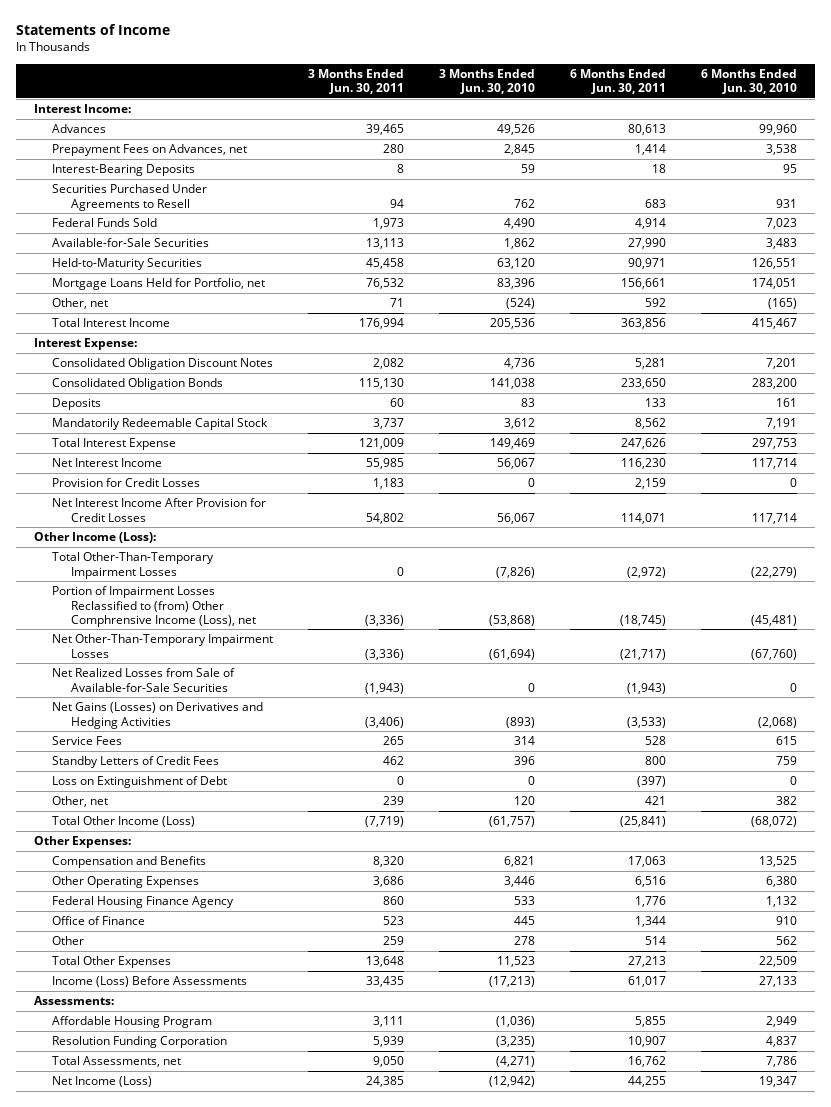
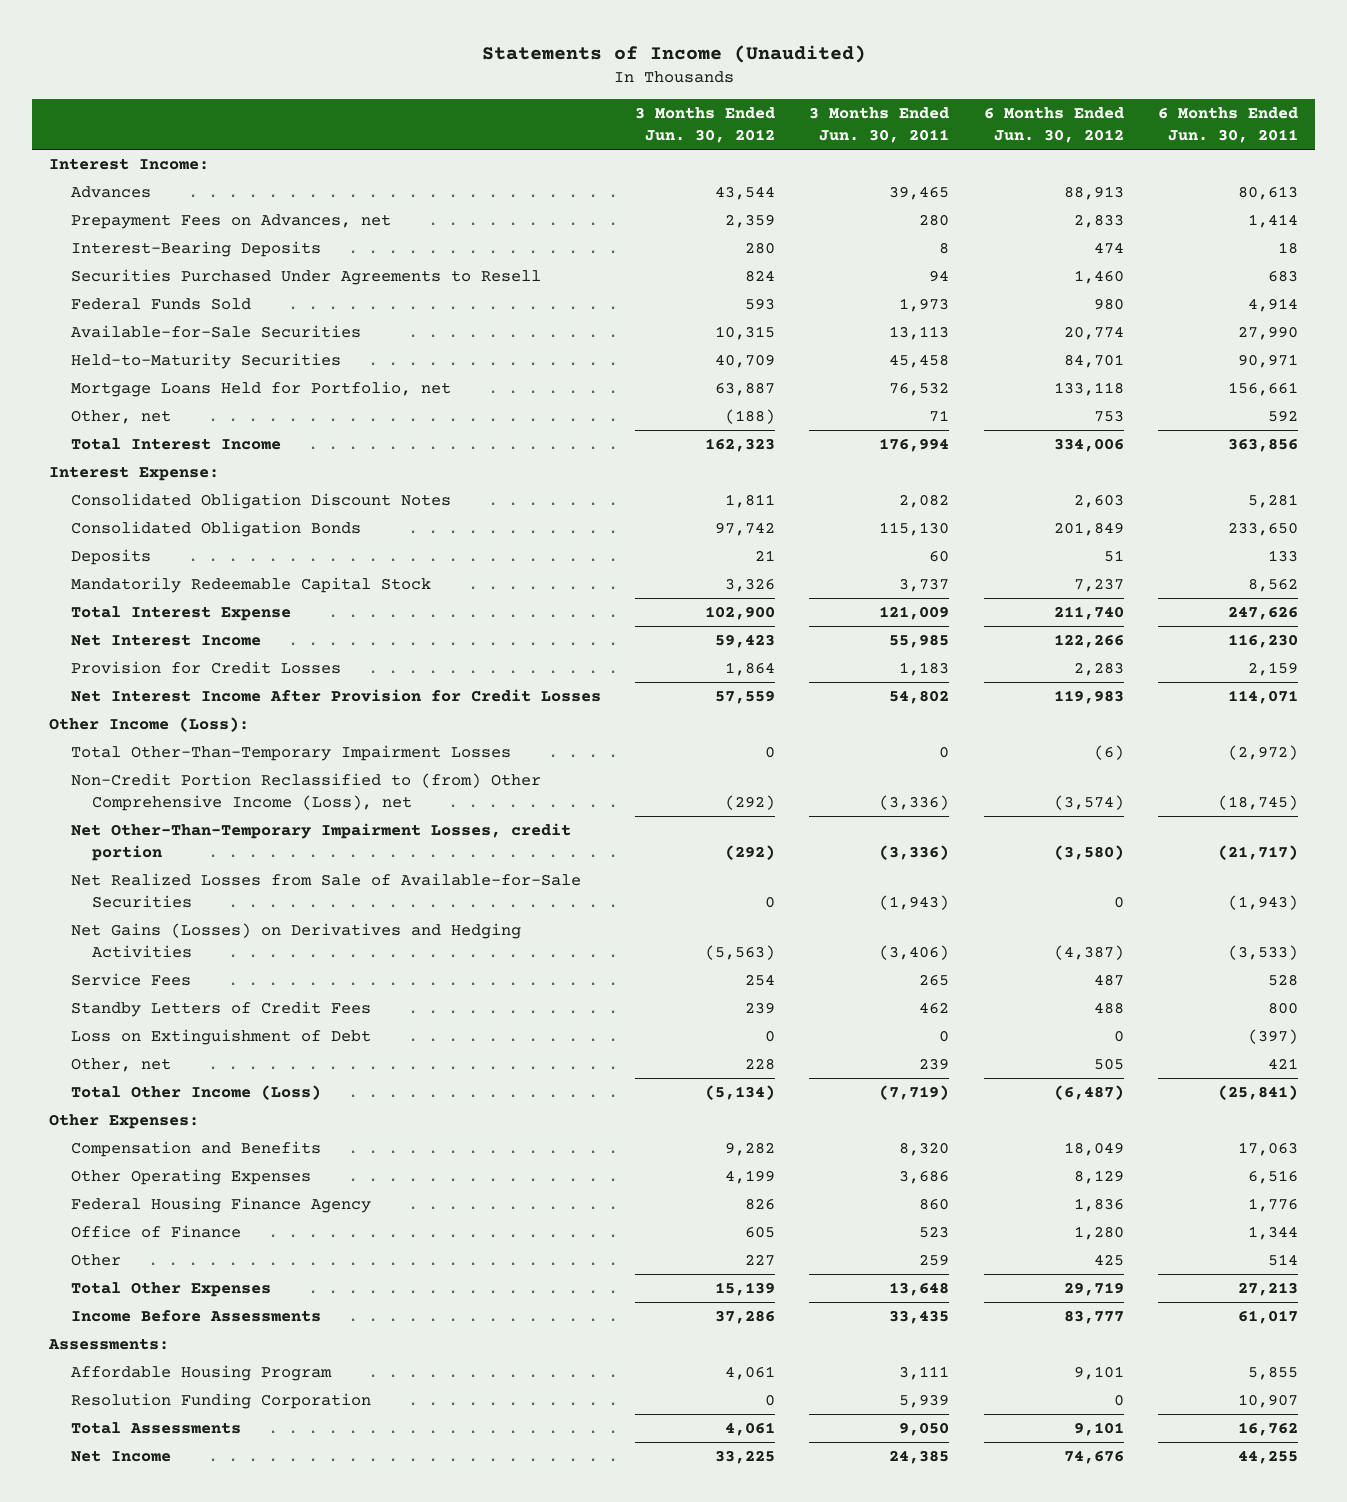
[16,24,171,36] Statements of Income -> [481,44,866,63] Statements of Income (Unaudited)
[439,68,536,95] 3 Months Ended Jun. 30, 2010 -> none
[701,68,798,95] 6 Months Ended Jun. 30, 2010 -> none
none -> [635,107,776,144] 3 Months Ended Jun. 30, 2012
none -> [983,107,1124,144] 6 Months Ended Jun. 30, 2012
[52,586,256,627] Portion of Impairment Losses Reclassified to (from) Other Comphrensive Income (Loss), net -> [70,773,541,812] Non-Credit Portion Reclassified to (from) Other Comprehensive Income (Loss), net
[52,634,274,658] Net Other-Than-Temporary Impairment Losses -> [70,823,571,862] Net Other-Than-Temporary Impairment Losses, credit portion
[52,976,248,988] Income (Loss) Before Assessments -> [70,1310,321,1323] Income Before Assessments
[52,1056,182,1068] Total Assessments, net -> [70,1422,241,1435] Total Assessments
[52,1076,153,1088] Net Income (Loss) -> [70,1450,171,1463] Net Income

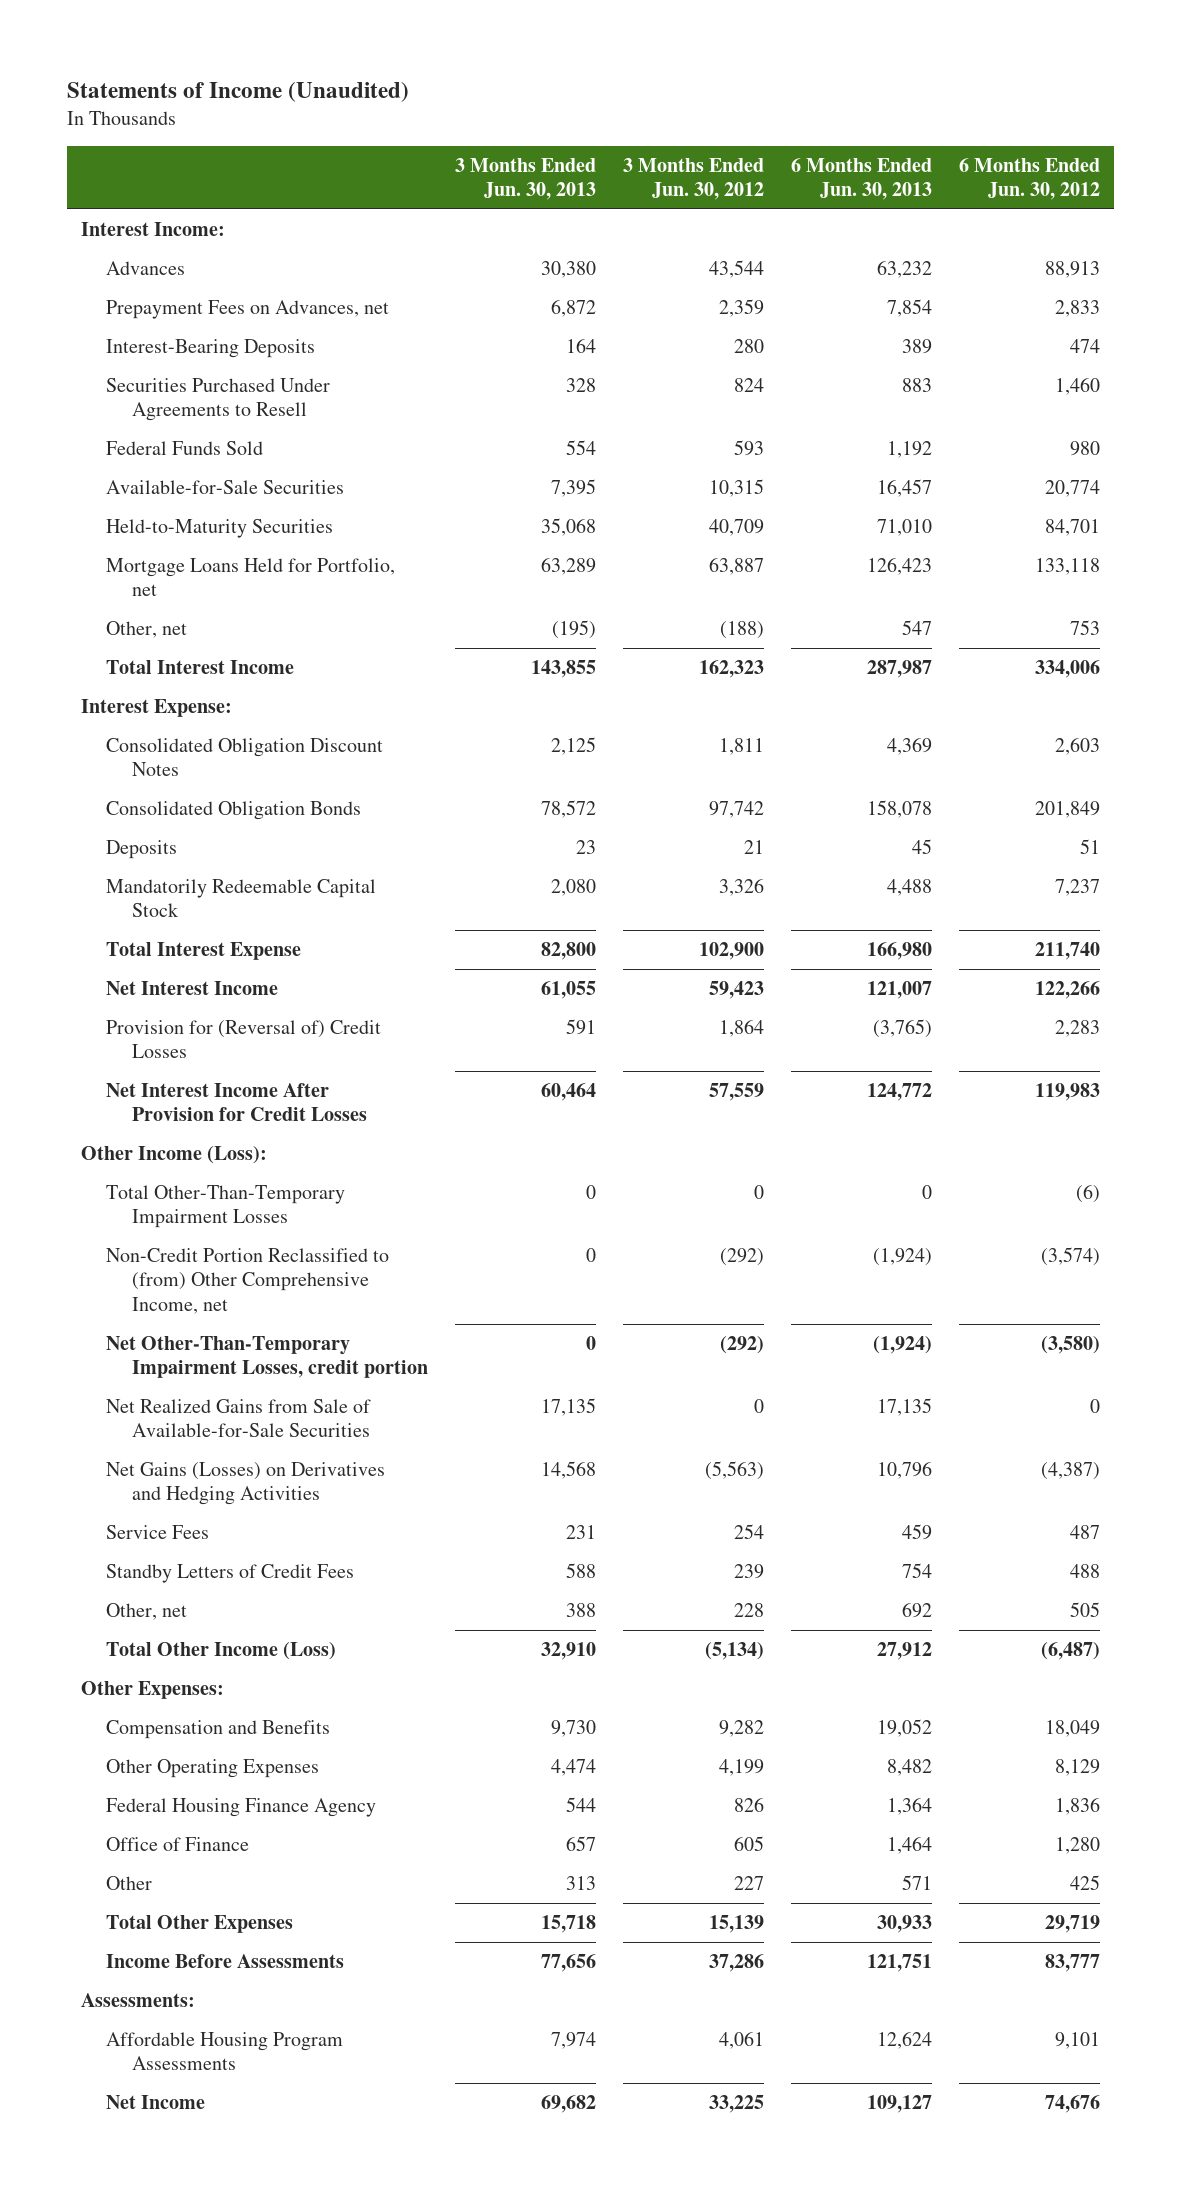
[809,107,950,144] 3 Months Ended Jun. 30, 2011 -> none
[1158,107,1299,144] 6 Months Ended Jun. 30, 2011 -> none
none -> [455,157,597,200] 3 Months Ended Jun. 30, 2013
none -> [791,157,933,200] 6 Months Ended Jun. 30, 2013
[70,661,341,675] Provision for Credit Losses -> [106,1020,382,1059] Provision for (Reversal of) Credit Losses
[70,773,541,812] Non-Credit Portion Reclassified to (from) Other Comprehensive Income (Loss), net -> [106,1248,390,1314] Non-Credit Portion Reclassified to (from) Other Comprehensive Income, net
[70,873,581,909] Net Realized Losses from Sale of Available-for-Sale Securities -> [106,1399,372,1438] Net Realized Gains from Sale of Available-for-Sale Securities
[70,1029,371,1046] Loss on Extinguishment of Debt -> none
[70,1393,371,1410] Resolution Funding Corporation -> none
[70,1422,241,1435] Total Assessments -> none
[70,1365,332,1382] Affordable Housing Program -> [106,2032,344,2071] Affordable Housing Program Assessments

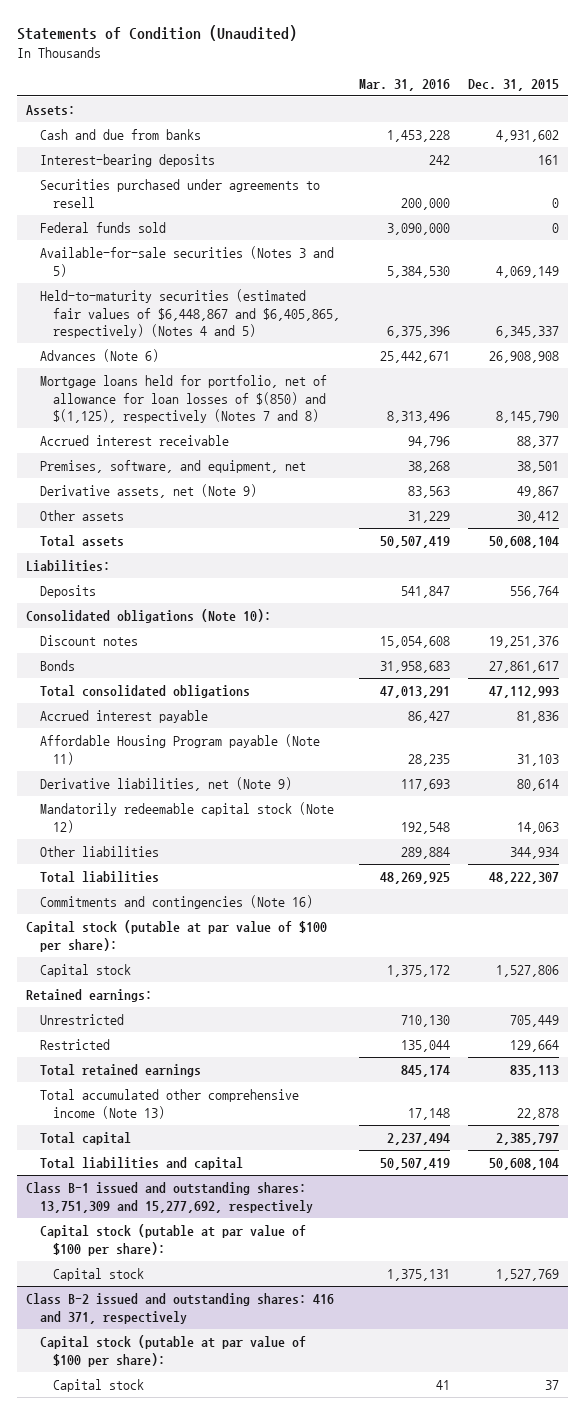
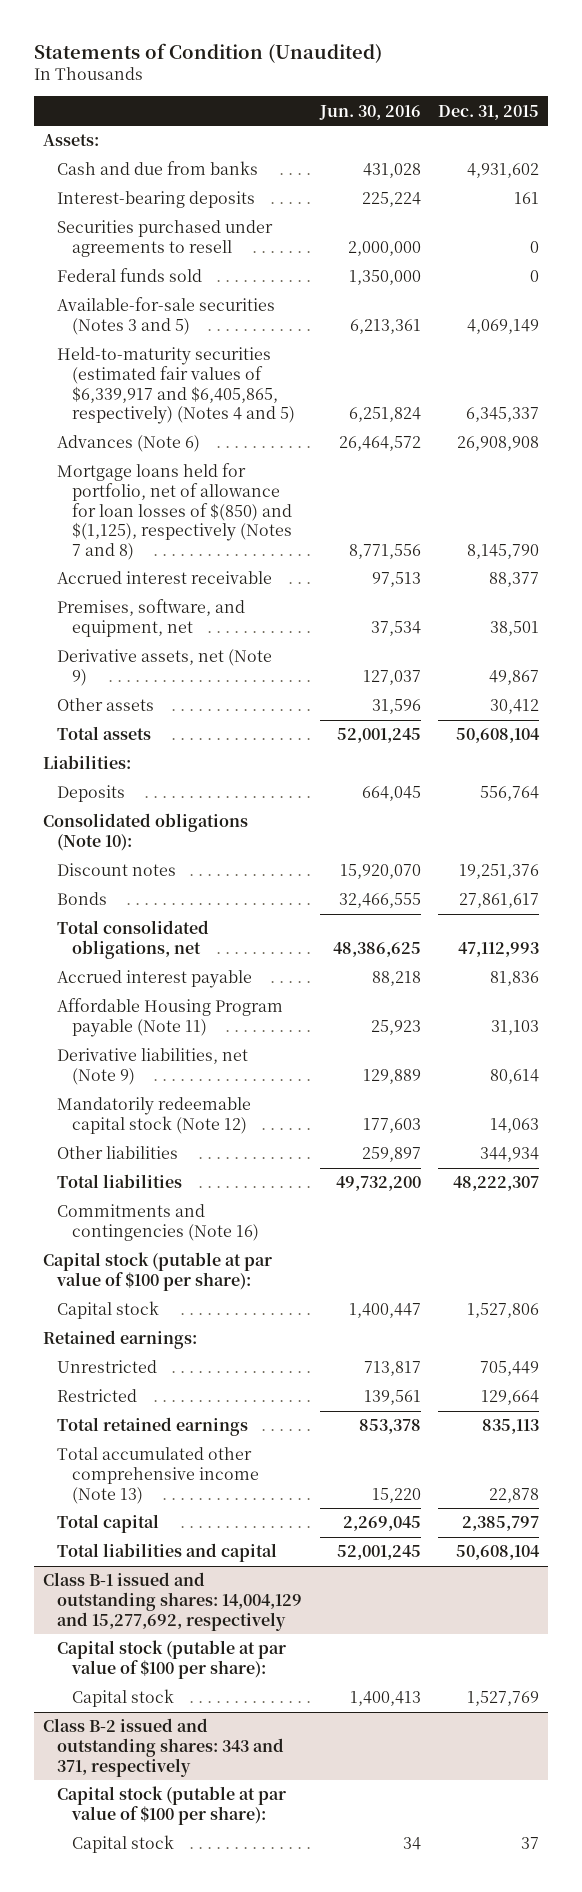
[358,78,450,91] Mar. 31, 2016 -> none
none -> [318,104,421,120] Jun. 30, 2016
[39,289,341,339] Held-to-maturity securities (estimated fair values of $6,448,867 and $6,405,865, respectively) (Notes 4 and 5) -> [57,347,296,425] Held-to-maturity securities (estimated fair values of $6,339,917 and $6,405,865, respectively) (Notes 4 and 5)
[39,685,250,699] Total consolidated obligations -> [57,920,210,959] Total consolidated obligations, net
[25,1182,313,1213] Class B-1 issued and outstanding shares: 13,751,309 and 15,277,692, respectively -> [42,1572,303,1631] Class B-1 issued and outstanding shares: 14,004,129 and 15,277,692, respectively
[25,1293,334,1324] Class B-2 issued and outstanding shares: 416 and 371, respectively -> [42,1718,285,1777] Class B-2 issued and outstanding shares: 343 and 371, respectively

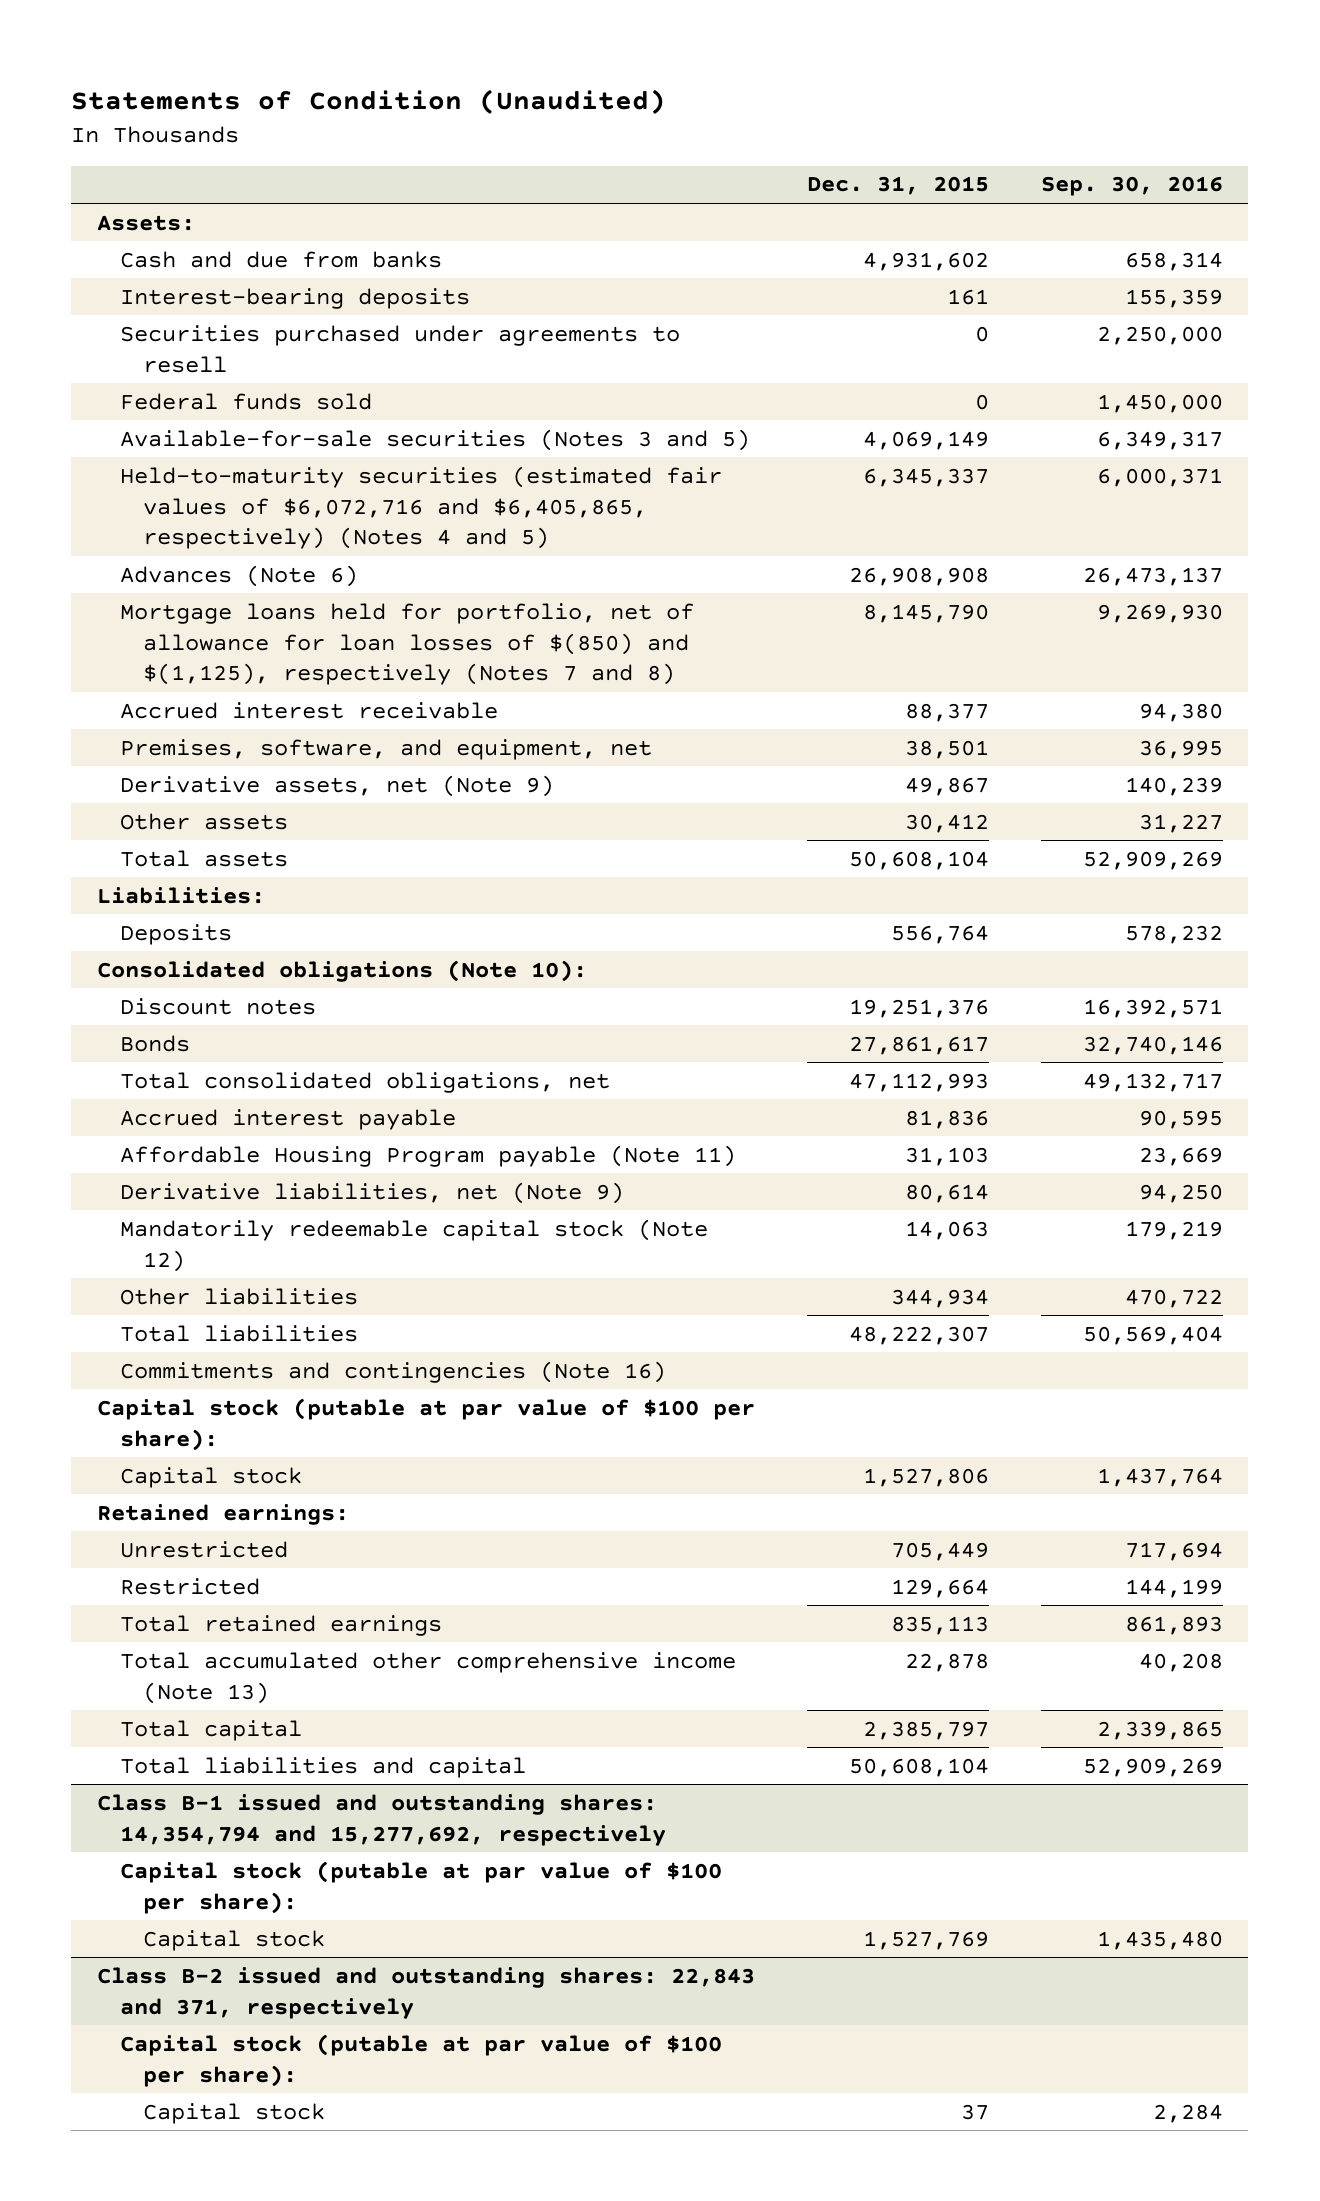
[318,104,421,120] Jun. 30, 2016 -> none
none -> [1040,176,1223,197] Sep. 30, 2016
[57,347,296,425] Held-to-maturity securities (estimated fair values of $6,339,917 and $6,405,865, respectively) (Notes 4 and 5) -> [120,465,723,550] Held-to-maturity securities (estimated fair values of $6,072,716 and $6,405,865, respectively) (Notes 4 and 5)
[42,1572,303,1631] Class B-1 issued and outstanding shares: 14,004,129 and 15,277,692, respectively -> [97,1793,667,1846] Class B-1 issued and outstanding shares: 14,354,794 and 15,277,692, respectively
[42,1718,285,1777] Class B-2 issued and outstanding shares: 343 and 371, respectively -> [97,1966,756,2019] Class B-2 issued and outstanding shares: 22,843 and 371, respectively

